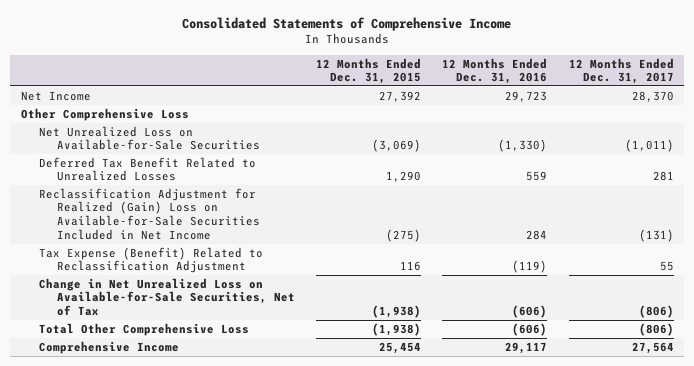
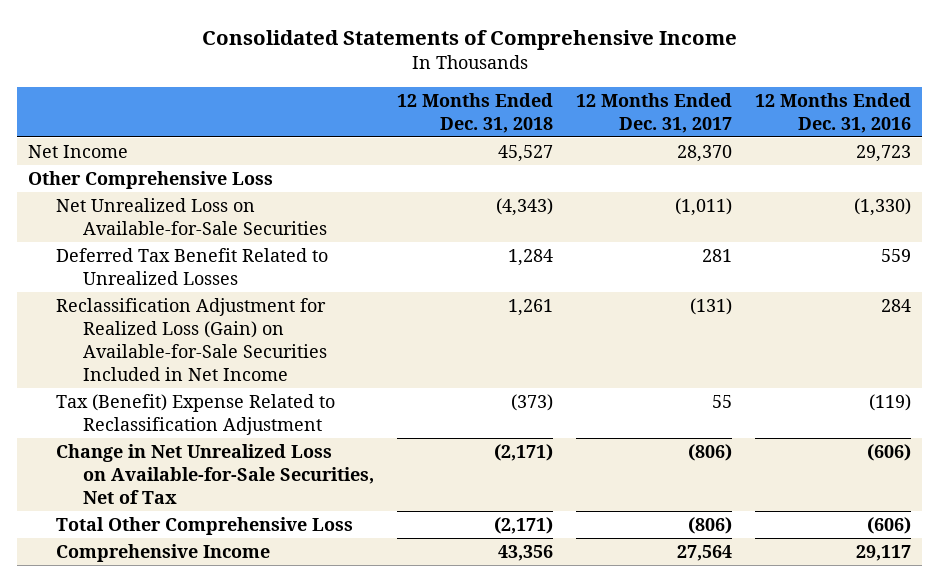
[316,57,422,85] 12 Months Ended Dec. 31, 2015 -> none
none -> [396,92,553,133] 12 Months Ended Dec. 31, 2018
[38,187,260,240] Reclassification Adjustment for Realized (Gain) Loss on Available-for-Sale Securities Included in Net Income -> [55,298,327,381] Reclassification Adjustment for Realized Loss (Gain) on Available-for-Sale Securities Included in Net Income
[38,246,263,274] Tax Expense (Benefit) Related to Reclassification Adjustment -> [55,394,335,436] Tax (Benefit) Expense Related to Reclassification Adjustment

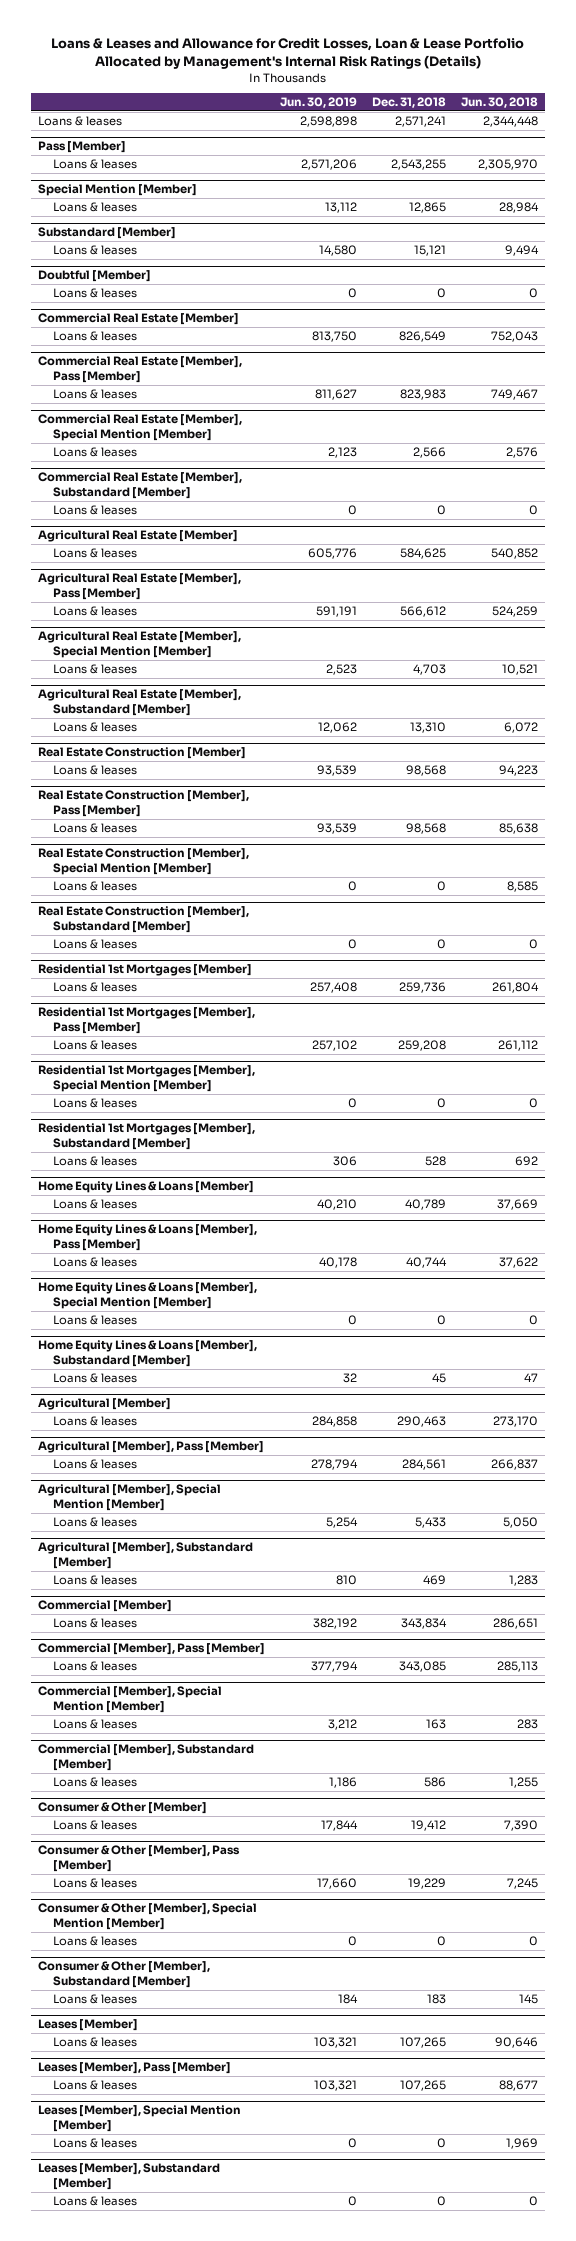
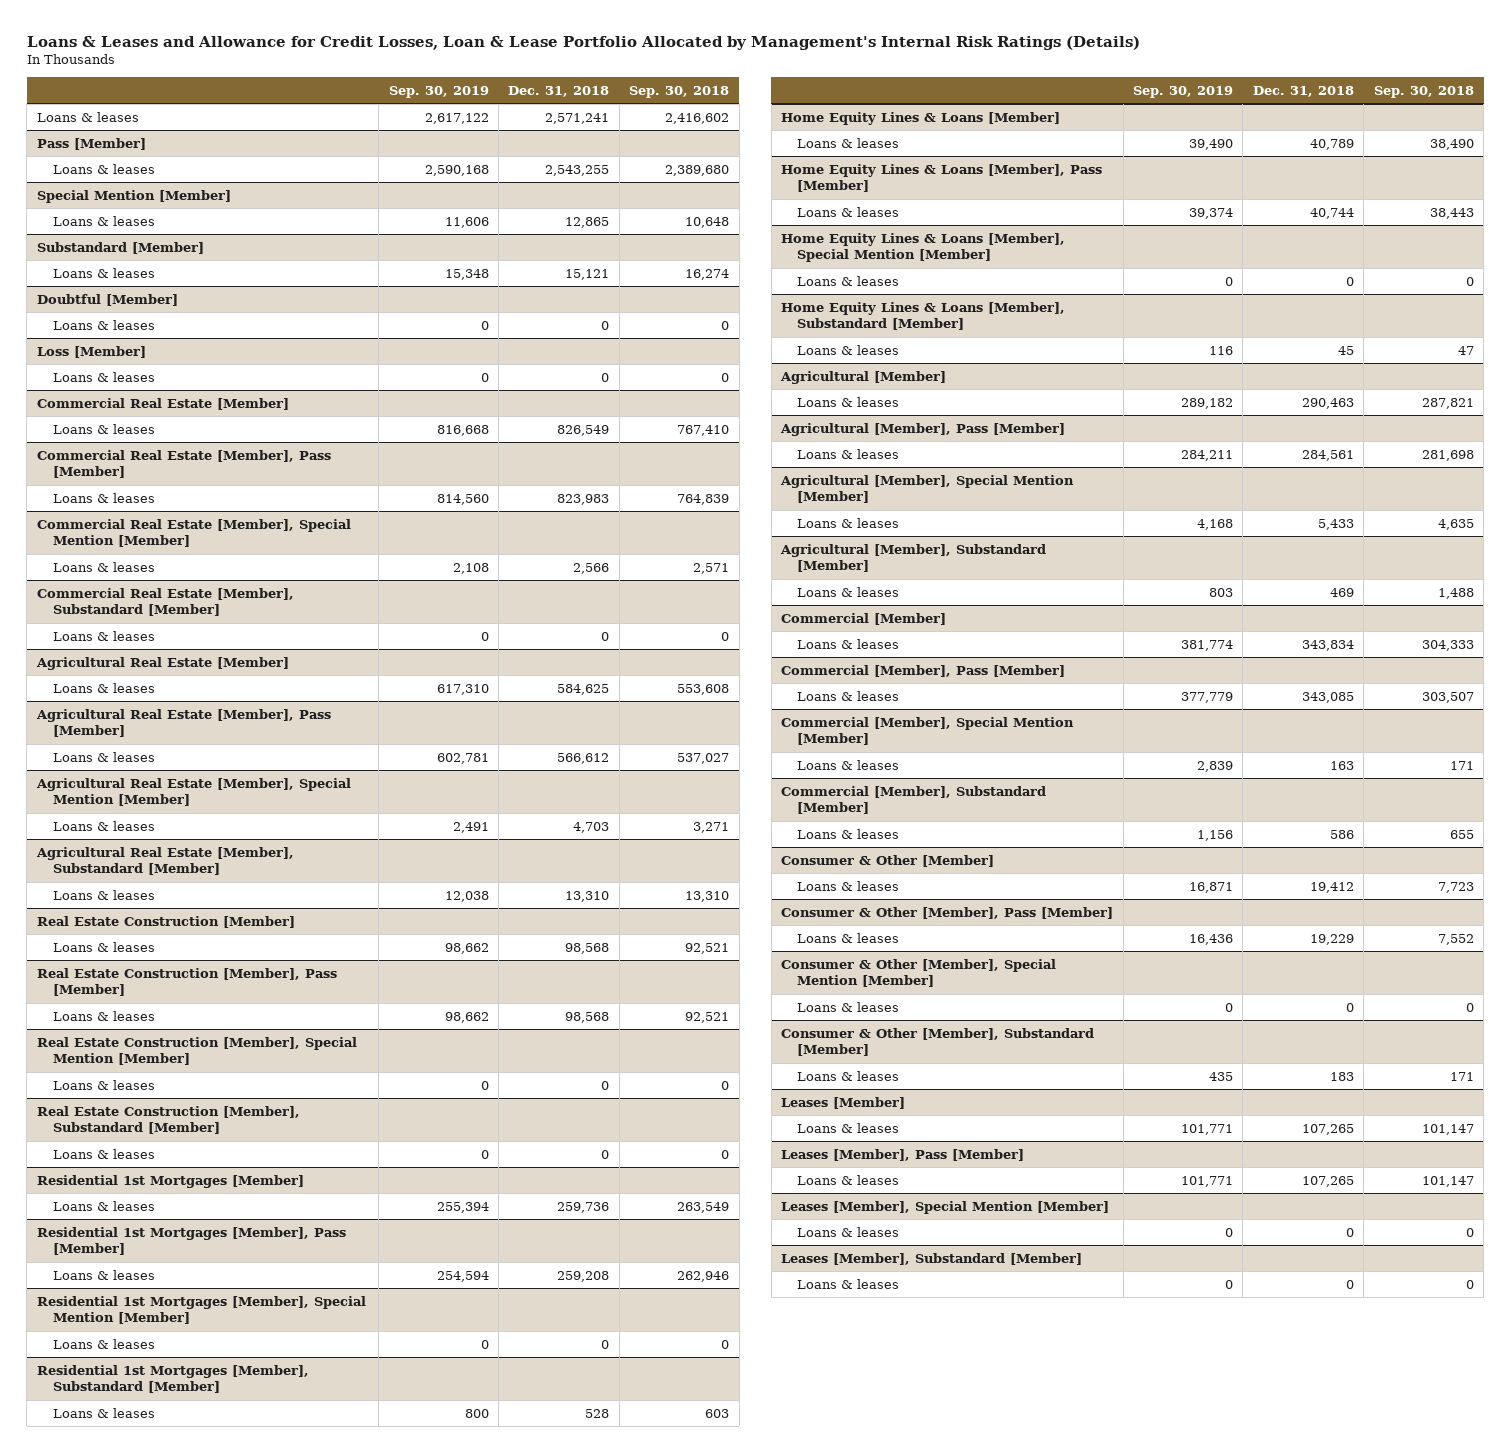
[279,97,357,109] Jun. 30, 2019 -> none
[460,97,538,109] Jun. 30, 2018 -> none
none -> [388,85,489,98] Sep. 30, 2019
none -> [629,85,730,98] Sep. 30, 2018
none -> [36,345,146,358] Loss [Member]
none -> [52,371,155,382] Loans & leases

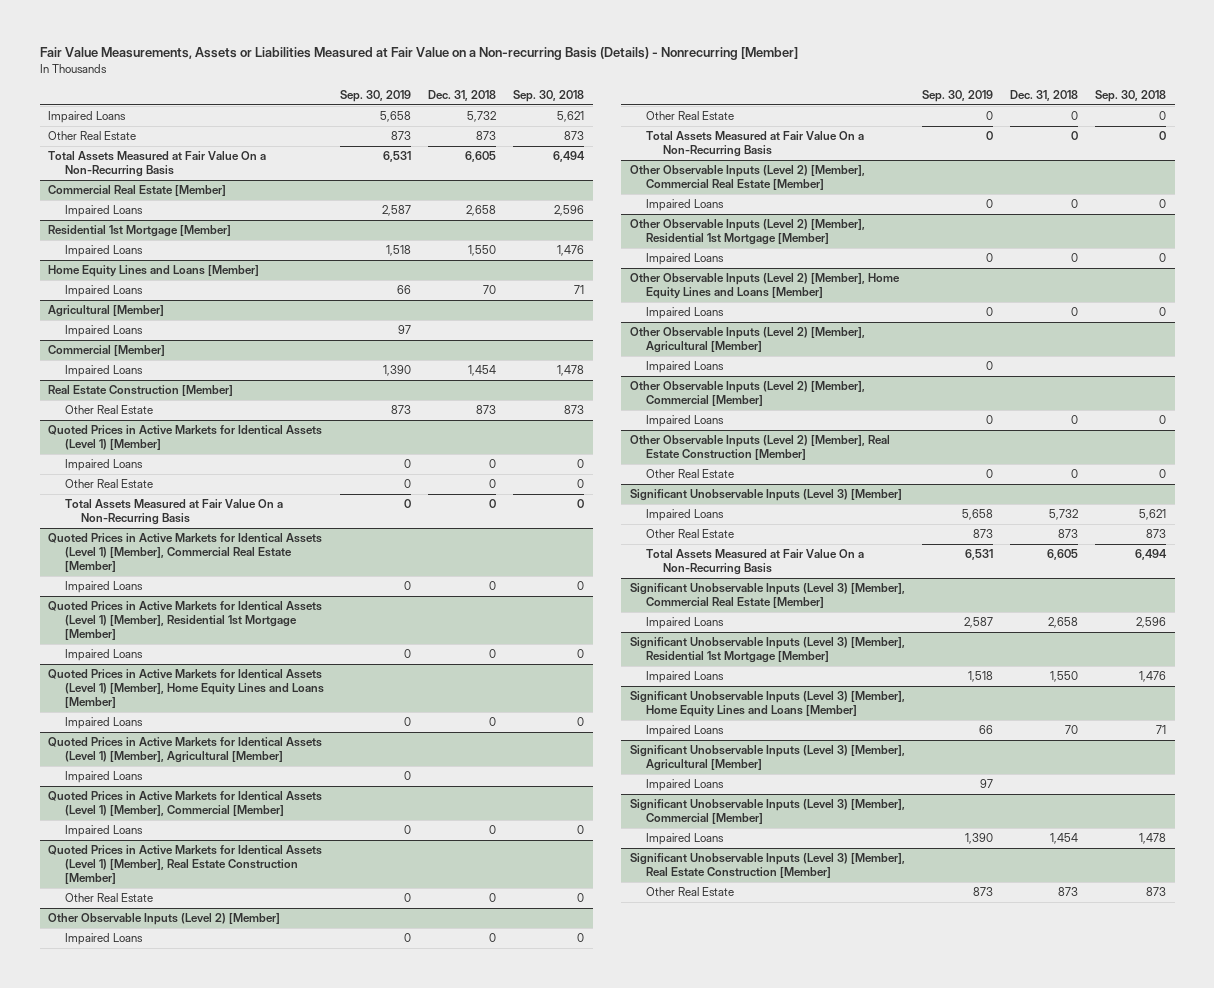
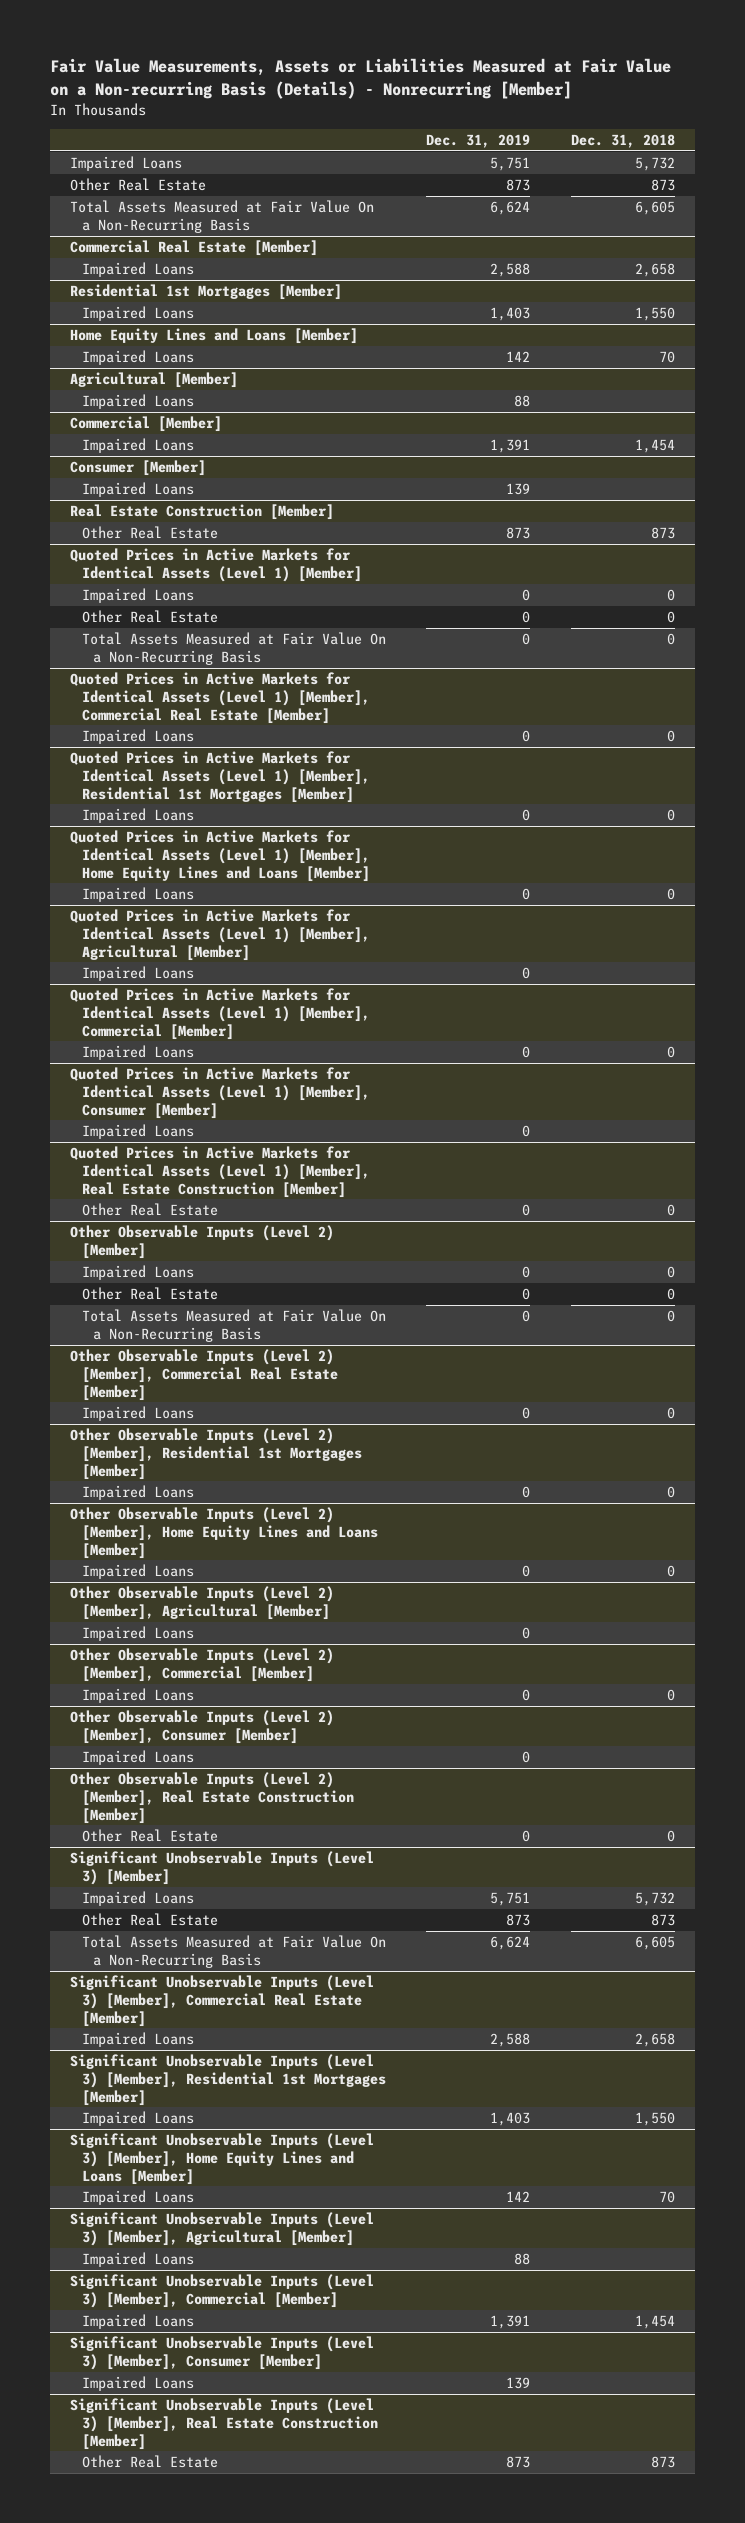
[340,89,412,102] Sep. 30, 2019 -> none
[513,89,585,102] Sep. 30, 2018 -> none
none -> [426,133,531,148] Dec. 31, 2019
[48,225,232,238] Residential 1st Mortgage [Member] -> [70,283,343,300] Residential 1st Mortgages [Member]
none -> [70,459,207,476] Consumer [Member]
none -> [81,481,194,497] Impaired Loans
[48,601,323,641] Quoted Prices in Active Markets for Identical Assets (Level 1) [Member], Residential 1st Mortgage [Member] -> [70,750,370,803] Quoted Prices in Active Markets for Identical Assets (Level 1) [Member], Residential 1st Mortgages [Member]
none -> [70,1066,370,1119] Quoted Prices in Active Markets for Identical Assets (Level 1) [Member], Consumer [Member]
none -> [81,1123,194,1139] Impaired Loans
[629,219,865,246] Other Observable Inputs (Level 2) [Member], Residential 1st Mortgage [Member] -> [70,1427,362,1480] Other Observable Inputs (Level 2) [Member], Residential 1st Mortgages [Member]
none -> [70,1709,335,1744] Other Observable Inputs (Level 2) [Member], Consumer [Member]
none -> [81,1749,194,1765] Impaired Loans
[629,637,905,664] Significant Unobservable Inputs (Level 3) [Member], Residential 1st Mortgage [Member] -> [70,2053,386,2106] Significant Unobservable Inputs (Level 3) [Member], Residential 1st Mortgages [Member]
none -> [70,2335,375,2370] Significant Unobservable Inputs (Level 3) [Member], Consumer [Member]
none -> [81,2375,194,2391] Impaired Loans

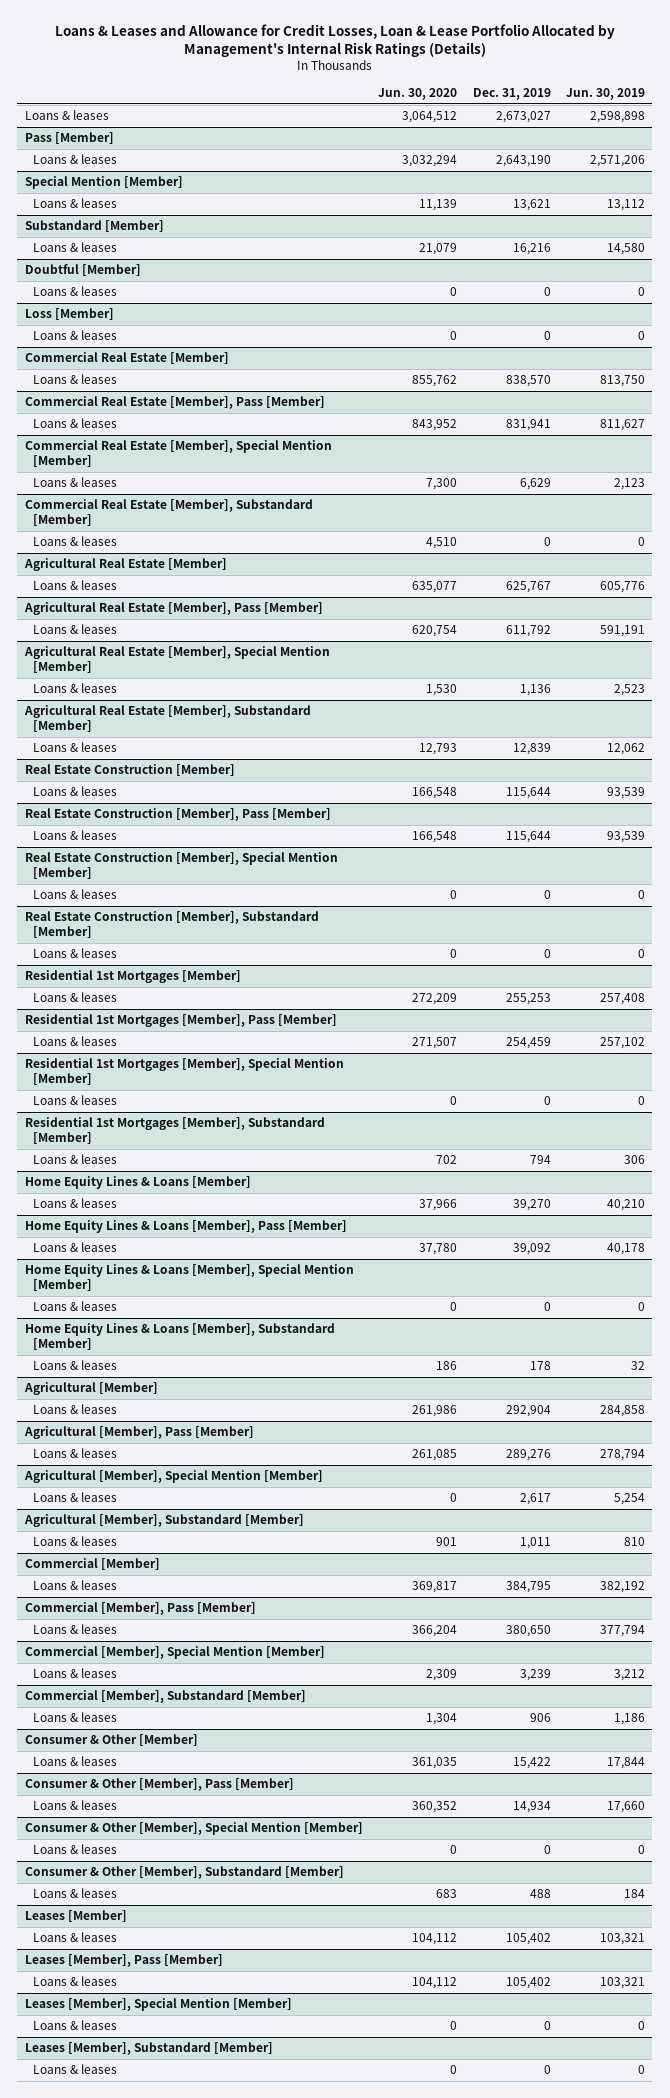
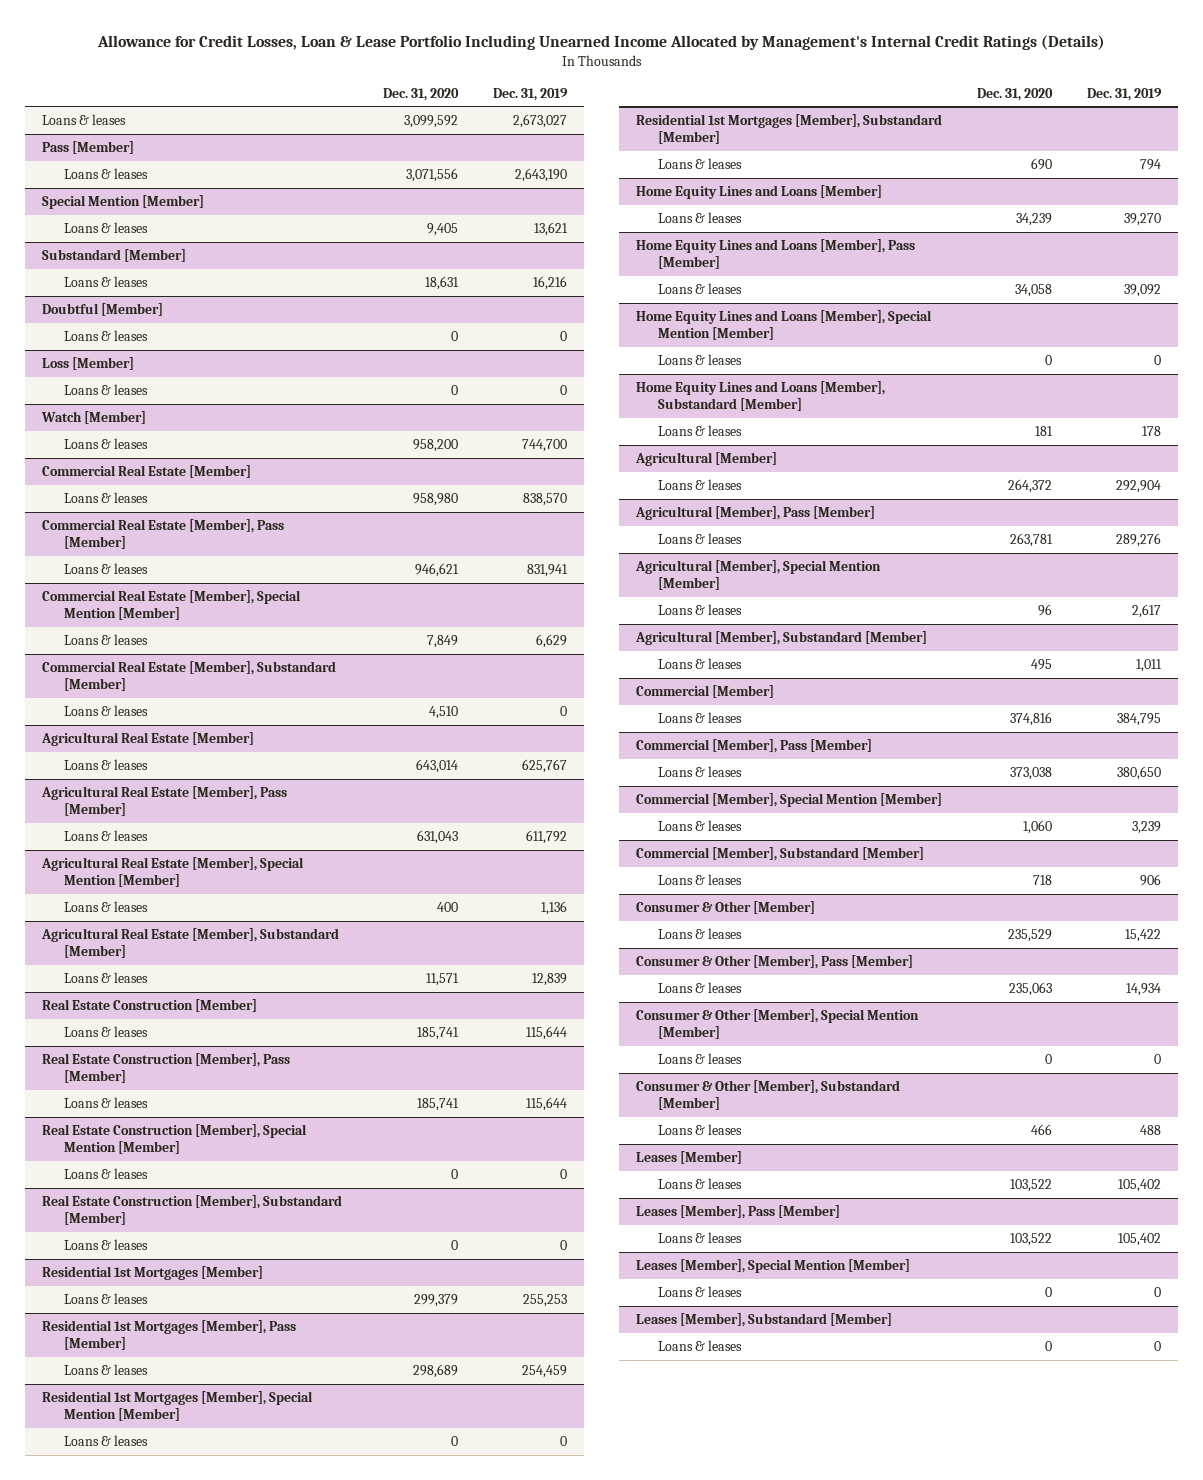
[54,23,615,58] Loans & Leases and Allowance for Credit Losses, Loan & Lease Portfolio Allocated by Management's Internal Risk Ratings (Details) -> [96,34,1105,50] Allowance for Credit Losses, Loan & Lease Portfolio Including Unearned Income Allocated by Management's Internal Credit Ratings (Details)
[378,88,458,101] Jun. 30, 2020 -> none
[565,88,645,101] Jun. 30, 2019 -> none
none -> [383,87,460,101] Dec. 31, 2020
none -> [41,411,147,425] Watch [Member]
none -> [64,438,149,450] Loans & leases
[25,1176,252,1190] Home Equity Lines & Loans [Member] -> [636,185,883,200] Home Equity Lines and Loans [Member]
[25,1220,348,1234] Home Equity Lines & Loans [Member], Pass [Member] -> [636,239,916,270] Home Equity Lines and Loans [Member], Pass [Member]
[25,1264,355,1291] Home Equity Lines & Loans [Member], Special Mention [Member] -> [636,310,933,341] Home Equity Lines and Loans [Member], Special Mention [Member]
[25,1323,336,1350] Home Equity Lines & Loans [Member], Substandard [Member] -> [636,381,886,412] Home Equity Lines and Loans [Member], Substandard [Member]

